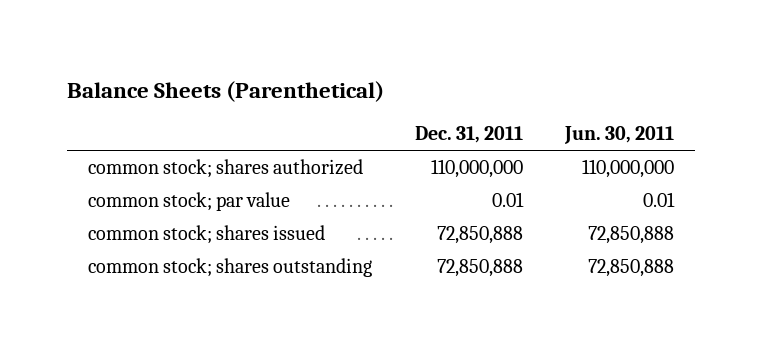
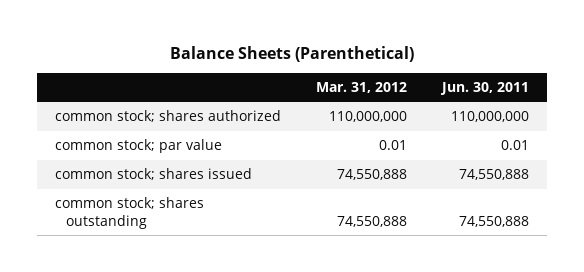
[414,126,523,144] Dec. 31, 2011 -> none
none -> [315,82,407,94] Mar. 31, 2012
[587,226,674,245] 72,850,888 -> [459,169,530,181] 74,550,888
[587,259,674,278] 72,850,888 -> [459,215,530,227] 74,550,888

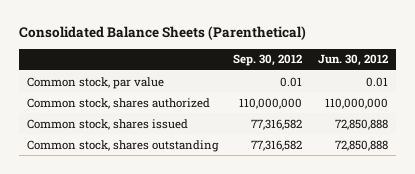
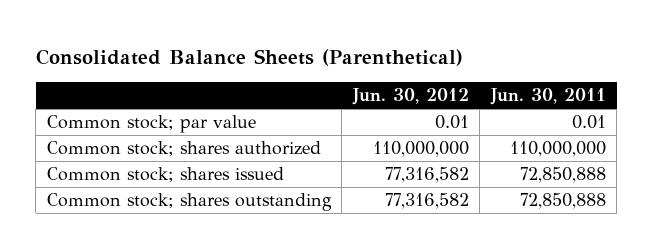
[233,54,303,67] Sep. 30, 2012 -> none
none -> [489,88,606,106] Jun. 30, 2011
[26,76,164,89] Common stock, par value -> [46,115,256,134] Common stock; par value
[26,97,210,109] Common stock, shares authorized -> [46,141,321,157] Common stock; shares authorized
[26,118,188,130] Common stock, shares issued -> [46,167,284,183] Common stock; shares issued
[335,118,389,130] 72,850,888 -> [384,167,469,184] 77,316,582
[26,139,219,152] Common stock, shares outstanding -> [46,193,332,212] Common stock; shares outstanding
[335,139,389,151] 72,850,888 -> [384,193,469,210] 77,316,582

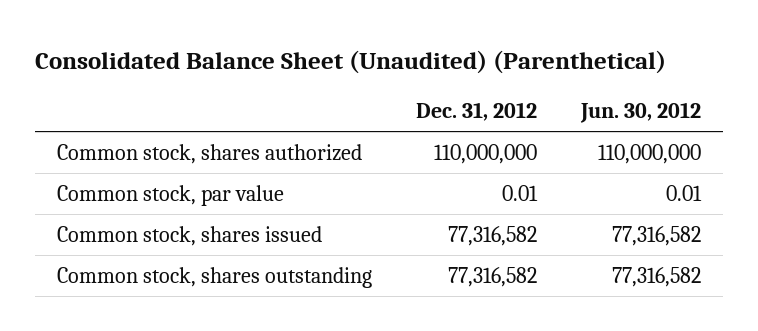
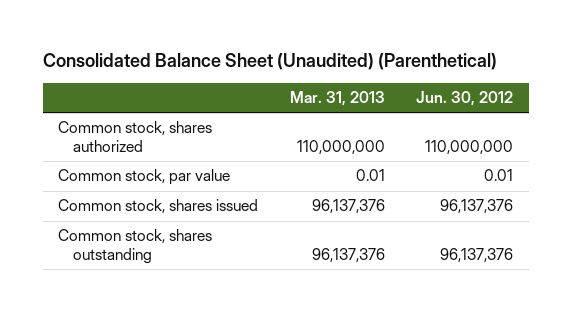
[415,102,537,122] Dec. 31, 2012 -> none
none -> [289,91,385,107] Mar. 31, 2013
[611,226,701,247] 77,316,582 -> [439,199,513,214] 96,137,376
[611,267,701,288] 77,316,582 -> [439,248,513,263] 96,137,376

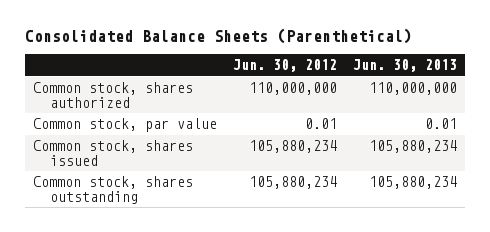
[42,53,497,71] Consolidated Balance Sheet (Unaudited) (Parenthetical) -> [24,28,412,45] Consolidated Balance Sheets (Parenthetical)
[289,91,385,107] Mar. 31, 2013 -> none
none -> [353,59,458,73] Jun. 30, 2013
[439,199,513,214] 96,137,376 -> [249,140,338,154] 105,880,234
[439,248,513,263] 96,137,376 -> [249,176,338,190] 105,880,234

